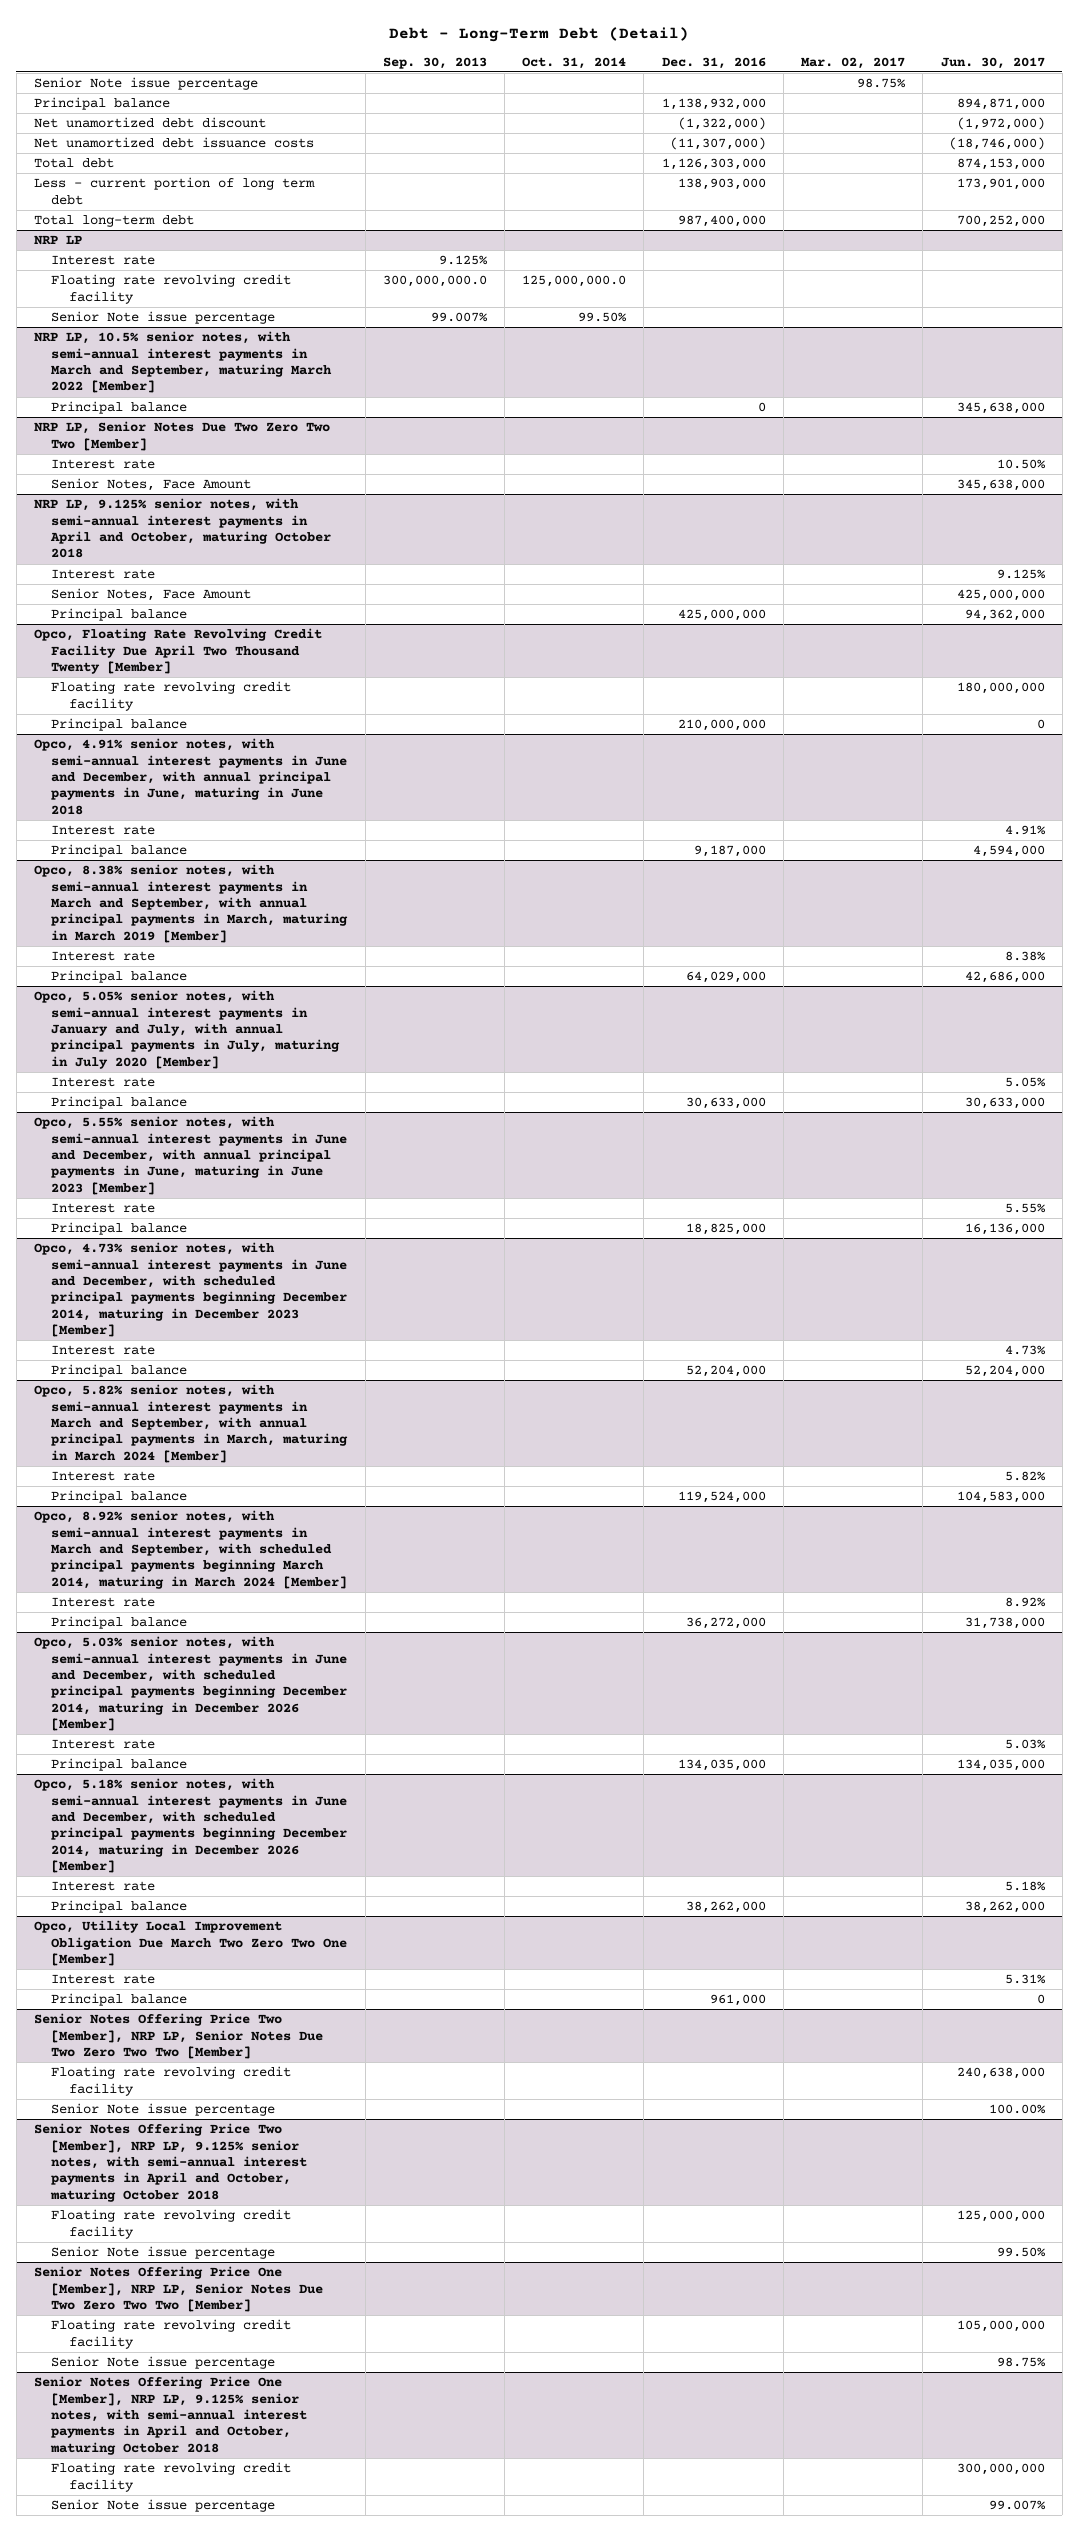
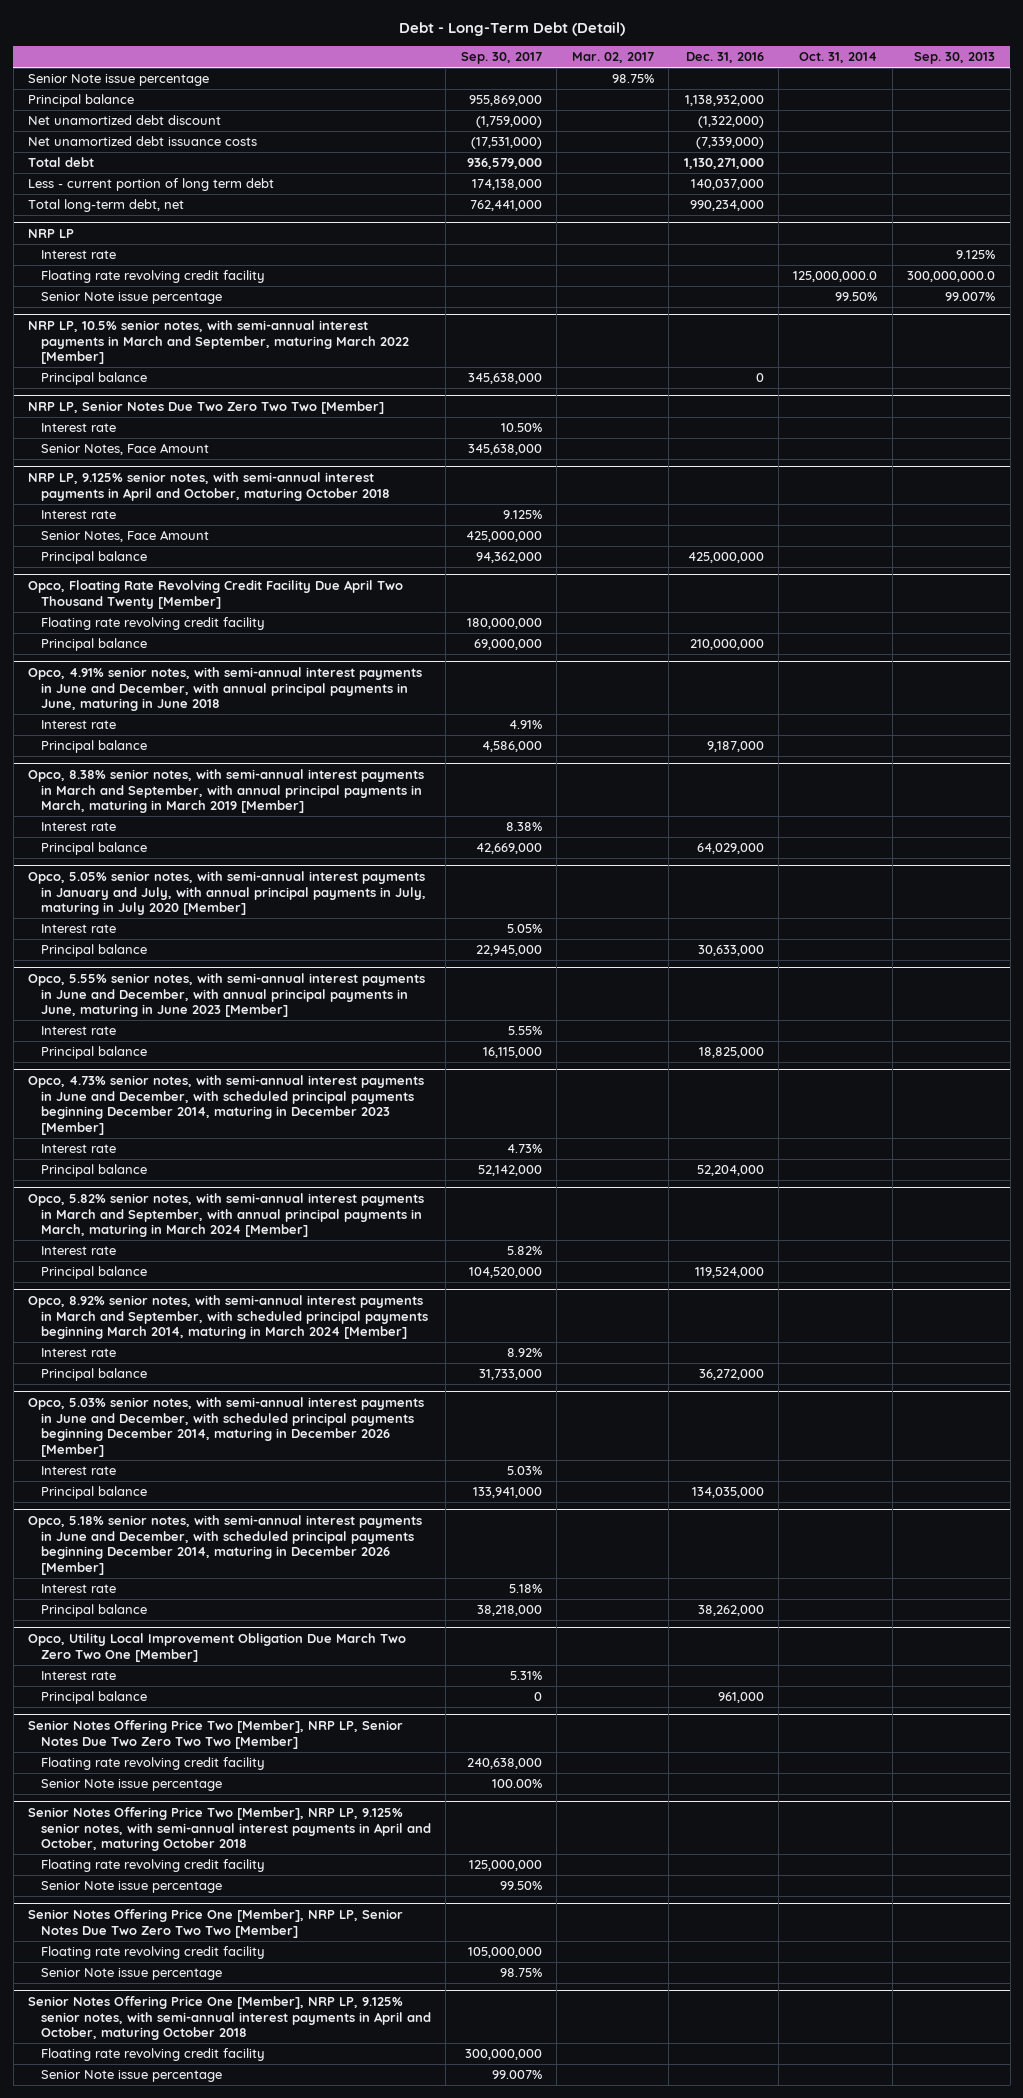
[940,56,1045,69] Jun. 30, 2017 -> none
none -> [460,52,542,65] Sep. 30, 2017
[669,137,766,151] (11,307,000) -> [695,137,764,150] (7,339,000)
[661,158,766,171] 1,126,303,000 -> [683,158,764,170] 1,130,271,000
[677,178,766,191] 138,903,000 -> [690,179,764,191] 140,037,000
[34,215,195,228] Total long-term debt -> [28,199,185,213] Total long-term debt, net
[677,215,766,228] 987,400,000 -> [689,200,764,212] 990,234,000

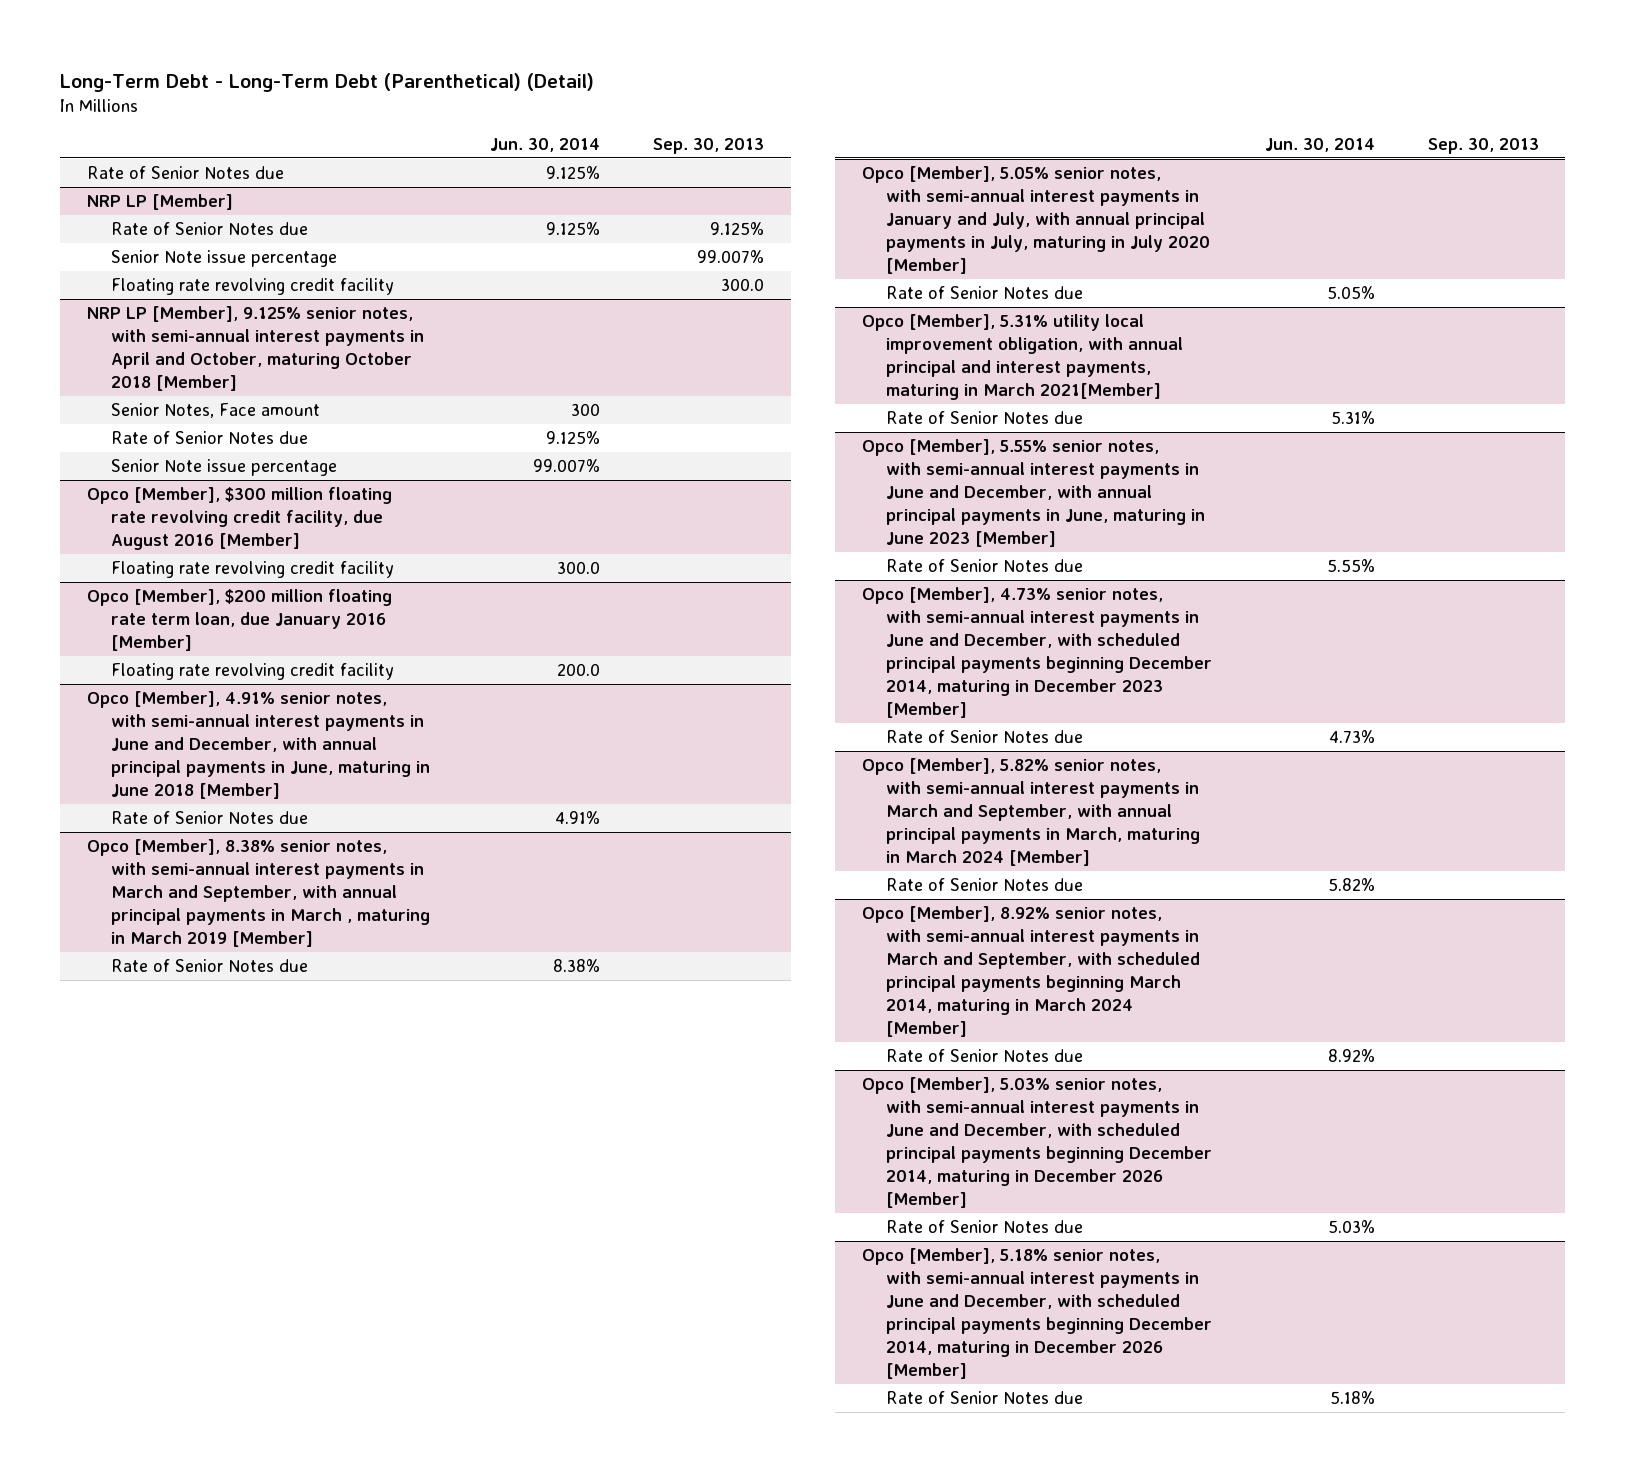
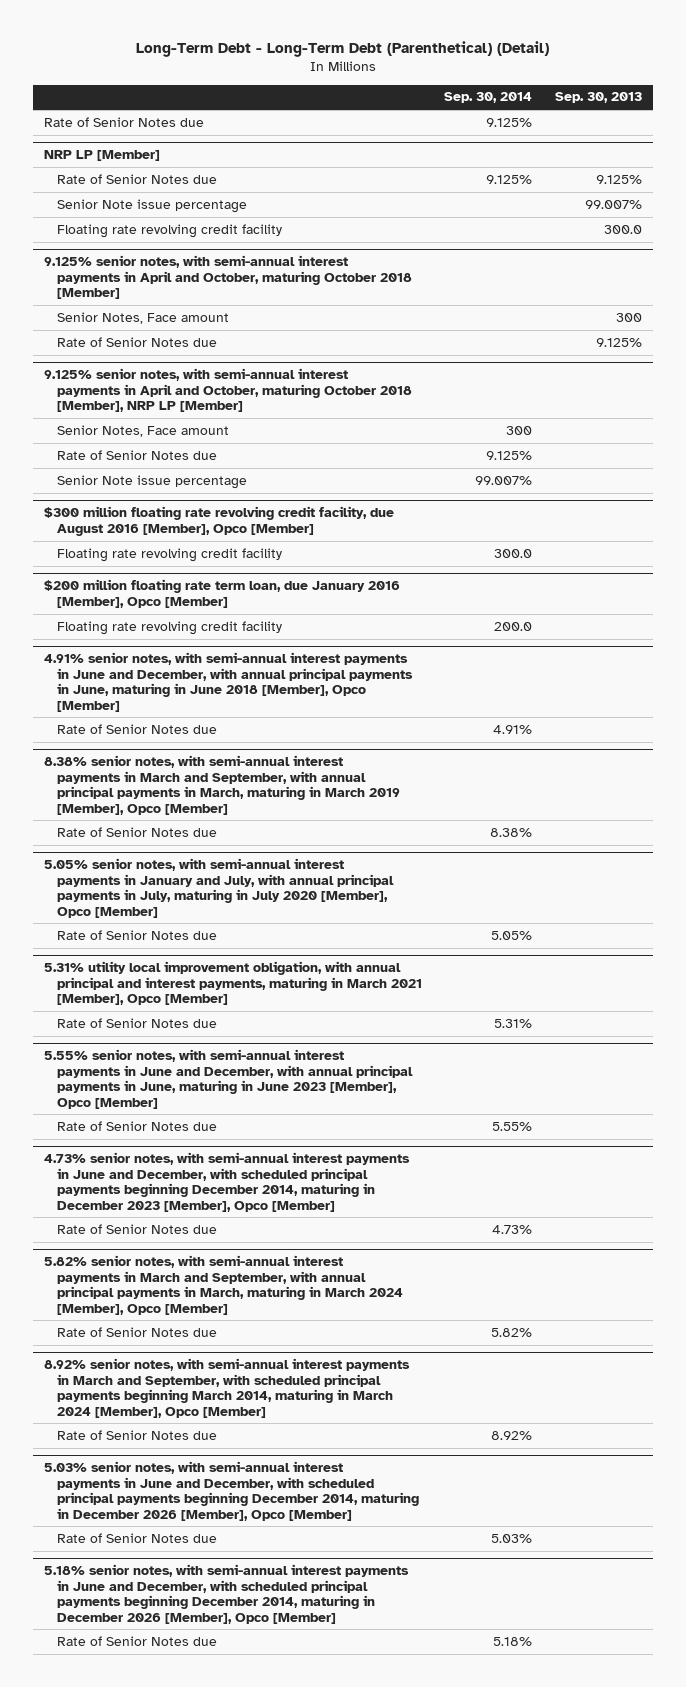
[489,137,600,152] Jun. 30, 2014 -> none
none -> [444,92,533,104] Sep. 30, 2014
none -> [44,255,413,300] 9.125% senior notes, with semi-annual interest payments in April and October, maturing October 2018 [Member]
none -> [57,311,230,324] Senior Notes, Face amount
none -> [57,336,218,347] Rate of Senior Notes due
[86,305,424,391] NRP LP [Member], 9.125% senior notes, with semi-annual interest payments in April and October, maturing October 2018 [Member] -> [44,368,413,413] 9.125% senior notes, with semi-annual interest payments in April and October, maturing October 2018 [Member], NRP LP [Member]
[86,486,392,550] Opco [Member], $300 million floating rate revolving credit facility, due August 2016 [Member] -> [44,506,395,536] $300 million floating rate revolving credit facility, due August 2016 [Member], Opco [Member]
[86,588,392,651] Opco [Member], $200 million floating rate term loan, due January 2016 [Member] -> [44,579,401,608] $200 million floating rate term loan, due January 2016 [Member], Opco [Member]
[86,690,430,799] Opco [Member], 4.91% senior notes, with semi-annual interest payments in June and December, with annual principal payments in June, maturing in June 2018 [Member] -> [44,652,414,712] 4.91% senior notes, with semi-annual interest payments in June and December, with annual principal payments in June, maturing in June 2018 [Member], Opco [Member]
[86,838,430,947] Opco [Member], 8.38% senior notes, with semi-annual interest payments in March and September, with annual principal payments in March , maturing in March 2019 [Member] -> [44,755,401,815] 8.38% senior notes, with semi-annual interest payments in March and September, with annual principal payments in March, maturing in March 2019 [Member], Opco [Member]
[861,165,1210,274] Opco [Member], 5.05% senior notes, with semi-annual interest payments in January and July, with annual principal payments in July, maturing in July 2020 [Member] -> [44,858,395,918] 5.05% senior notes, with semi-annual interest payments in January and July, with annual principal payments in July, maturing in July 2020 [Member], Opco [Member]
[861,313,1183,400] Opco [Member], 5.31% utility local improvement obligation, with annual principal and interest payments, maturing in March 2021[Member] -> [44,961,423,1006] 5.31% utility local improvement obligation, with annual principal and interest payments, maturing in March 2021 [Member], Opco [Member]
[861,438,1205,547] Opco [Member], 5.55% senior notes, with semi-annual interest payments in June and December, with annual principal payments in June, maturing in June 2023 [Member] -> [44,1049,414,1109] 5.55% senior notes, with semi-annual interest payments in June and December, with annual principal payments in June, maturing in June 2023 [Member], Opco [Member]
[861,586,1212,718] Opco [Member], 4.73% senior notes, with semi-annual interest payments in June and December, with scheduled principal payments beginning December 2014, maturing in December 2023 [Member] -> [44,1152,411,1212] 4.73% senior notes, with semi-annual interest payments in June and December, with scheduled principal payments beginning December 2014, maturing in December 2023 [Member], Opco [Member]
[861,757,1200,866] Opco [Member], 5.82% senior notes, with semi-annual interest payments in March and September, with annual principal payments in March, maturing in March 2024 [Member] -> [44,1255,404,1315] 5.82% senior notes, with semi-annual interest payments in March and September, with annual principal payments in March, maturing in March 2024 [Member], Opco [Member]
[861,905,1200,1037] Opco [Member], 8.92% senior notes, with semi-annual interest payments in March and September, with scheduled principal payments beginning March 2014, maturing in March 2024 [Member] -> [44,1358,411,1418] 8.92% senior notes, with semi-annual interest payments in March and September, with scheduled principal payments beginning March 2014, maturing in March 2024 [Member], Opco [Member]
[861,1076,1212,1208] Opco [Member], 5.03% senior notes, with semi-annual interest payments in June and December, with scheduled principal payments beginning December 2014, maturing in December 2026 [Member] -> [44,1461,420,1521] 5.03% senior notes, with semi-annual interest payments in June and December, with scheduled principal payments beginning December 2014, maturing in December 2026 [Member], Opco [Member]
[861,1247,1212,1379] Opco [Member], 5.18% senior notes, with semi-annual interest payments in June and December, with scheduled principal payments beginning December 2014, maturing in December 2026 [Member] -> [44,1564,410,1624] 5.18% senior notes, with semi-annual interest payments in June and December, with scheduled principal payments beginning December 2014, maturing in December 2026 [Member], Opco [Member]

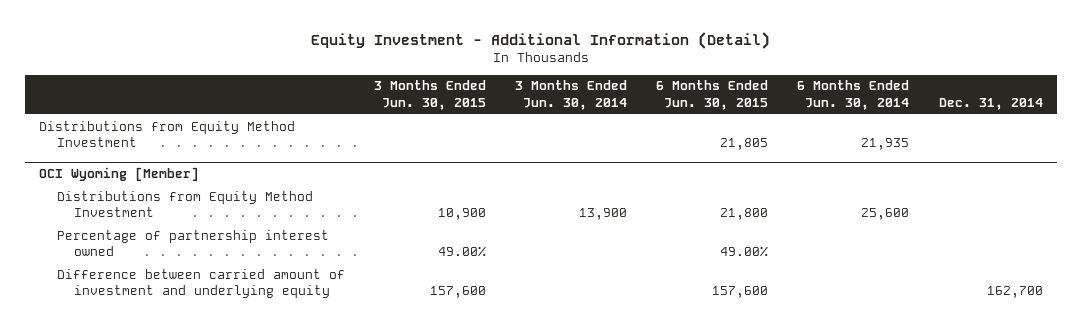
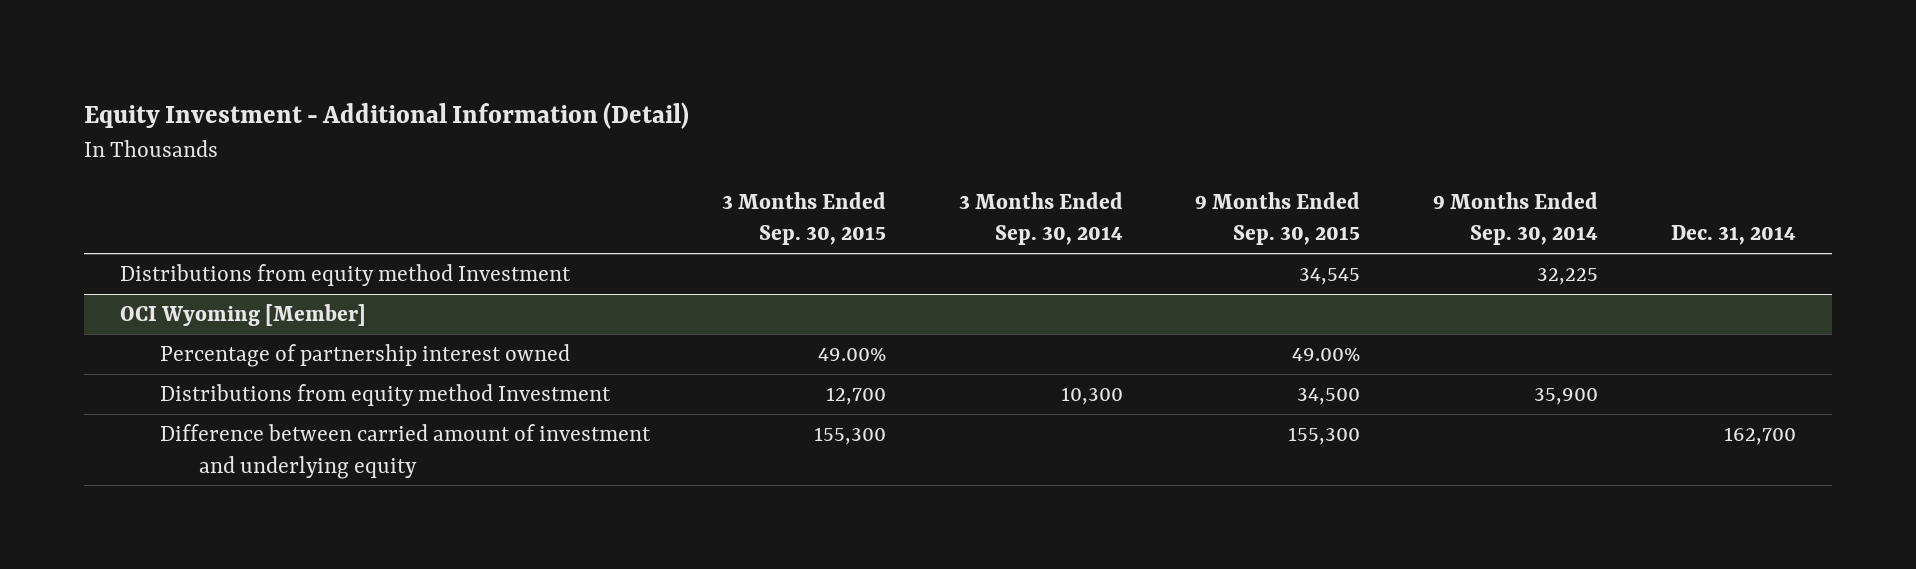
[373,80,486,110] 3 Months Ended Jun. 30, 2015 -> none
[515,80,628,110] 3 Months Ended Jun. 30, 2014 -> none
[656,80,769,110] 6 Months Ended Jun. 30, 2015 -> none
[797,80,910,110] 6 Months Ended Jun. 30, 2014 -> none
none -> [722,191,887,246] 3 Months Ended Sep. 30, 2015
none -> [958,191,1123,246] 3 Months Ended Sep. 30, 2014
none -> [1195,191,1361,246] 9 Months Ended Sep. 30, 2015
none -> [1432,191,1598,246] 9 Months Ended Sep. 30, 2014
[39,120,296,148] Distributions from Equity Method Investment -> [120,264,572,287] Distributions from equity method Investment
[56,190,313,218] Distributions from Equity Method Investment -> none
none -> [159,384,611,407] Distributions from equity method Investment

